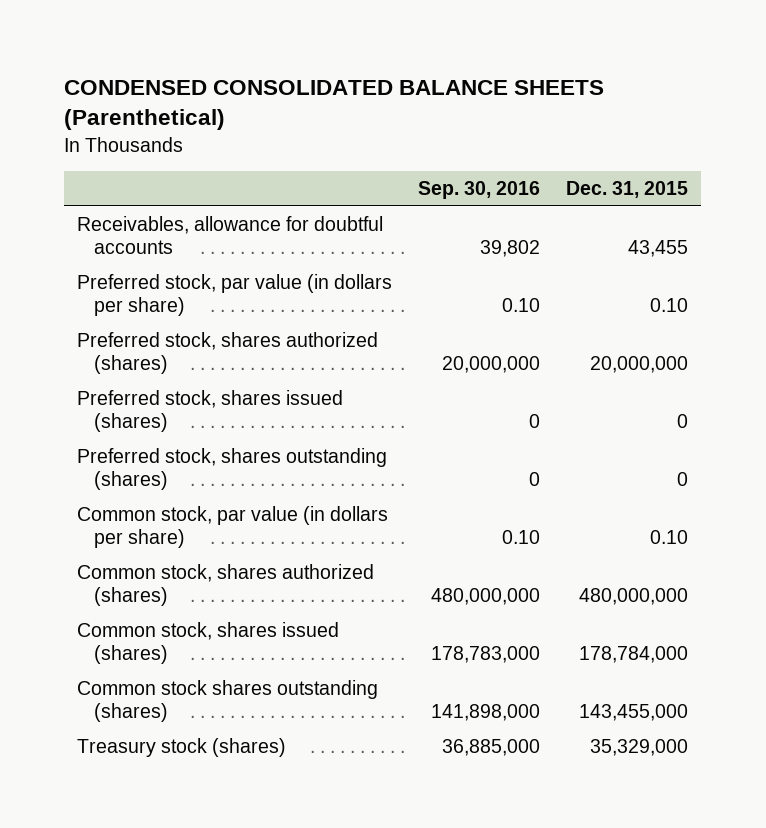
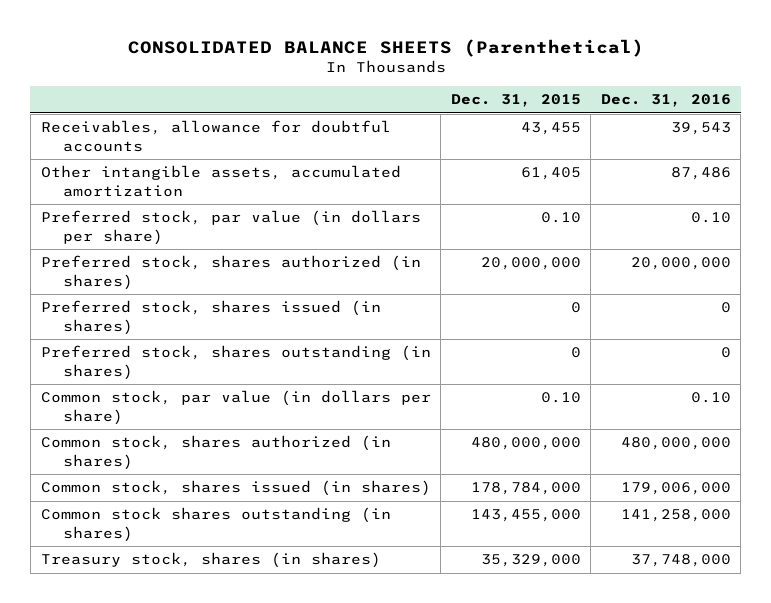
[64,79,605,131] CONDENSED CONSOLIDATED BALANCE SHEETS (Parenthetical) -> [127,38,644,57] CONSOLIDATED BALANCE SHEETS (Parenthetical)
[418,181,541,200] Sep. 30, 2016 -> none
none -> [600,94,731,108] Dec. 31, 2016
none -> [40,165,401,197] Other intangible assets, accumulated amortization
[77,332,379,375] Preferred stock, shares authorized (shares) -> [40,255,421,290] Preferred stock, shares authorized (in shares)
[77,390,344,433] Preferred stock, shares issued (shares) -> [40,300,381,335] Preferred stock, shares issued (in shares)
[77,448,388,491] Preferred stock, shares outstanding (shares) -> [40,345,431,380] Preferred stock, shares outstanding (in shares)
[77,564,375,607] Common stock, shares authorized (shares) -> [40,435,391,470] Common stock, shares authorized (in shares)
[77,622,340,665] Common stock, shares issued (shares) -> [40,480,431,497] Common stock, shares issued (in shares)
[77,680,379,723] Common stock shares outstanding (shares) -> [40,507,391,542] Common stock shares outstanding (in shares)
[77,738,287,758] Treasury stock (shares) -> [40,552,381,569] Treasury stock, shares (in shares)

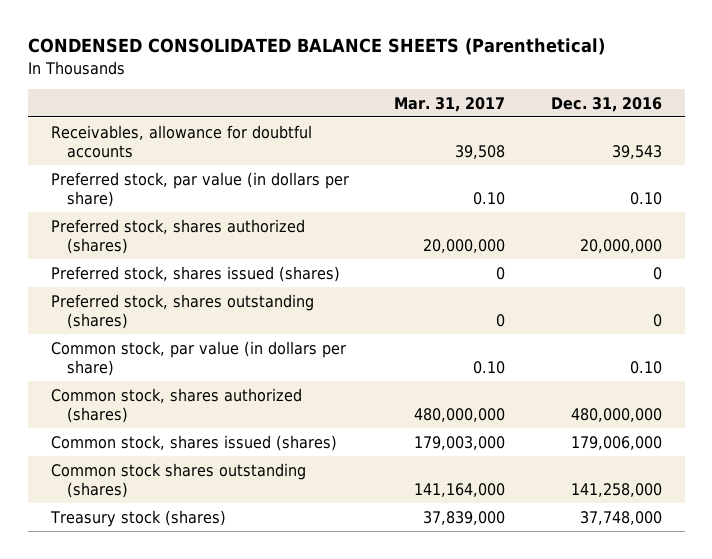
[127,38,644,57] CONSOLIDATED BALANCE SHEETS (Parenthetical) -> [27,38,605,56] CONDENSED CONSOLIDATED BALANCE SHEETS (Parenthetical)
[450,94,581,108] Dec. 31, 2015 -> none
none -> [394,96,506,112] Mar. 31, 2017
[40,165,401,197] Other intangible assets, accumulated amortization -> none
[40,255,421,290] Preferred stock, shares authorized (in shares) -> [50,218,305,255] Preferred stock, shares authorized (shares)
[40,300,381,335] Preferred stock, shares issued (in shares) -> [50,265,340,282] Preferred stock, shares issued (shares)
[40,345,431,380] Preferred stock, shares outstanding (in shares) -> [50,293,314,330] Preferred stock, shares outstanding (shares)
[40,435,391,470] Common stock, shares authorized (in shares) -> [50,387,302,424] Common stock, shares authorized (shares)
[40,480,431,497] Common stock, shares issued (in shares) -> [50,434,337,451] Common stock, shares issued (shares)
[40,507,391,542] Common stock shares outstanding (in shares) -> [50,462,306,499] Common stock shares outstanding (shares)
[40,552,381,569] Treasury stock, shares (in shares) -> [49,509,226,527] Treasury stock (shares)

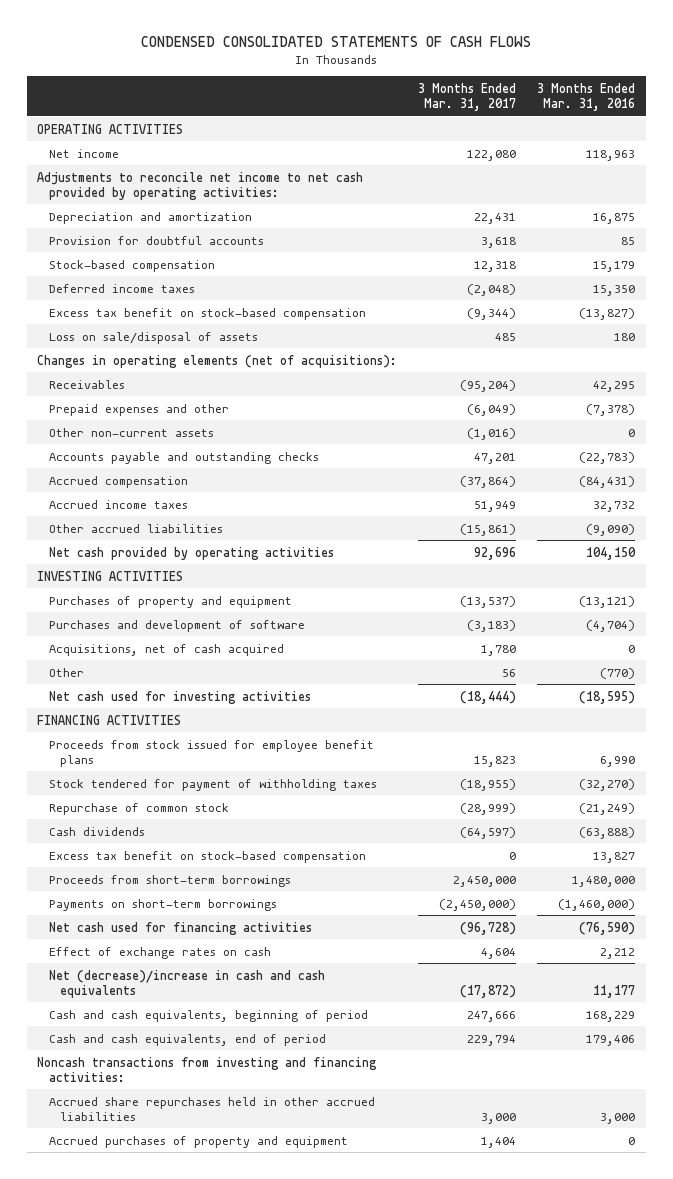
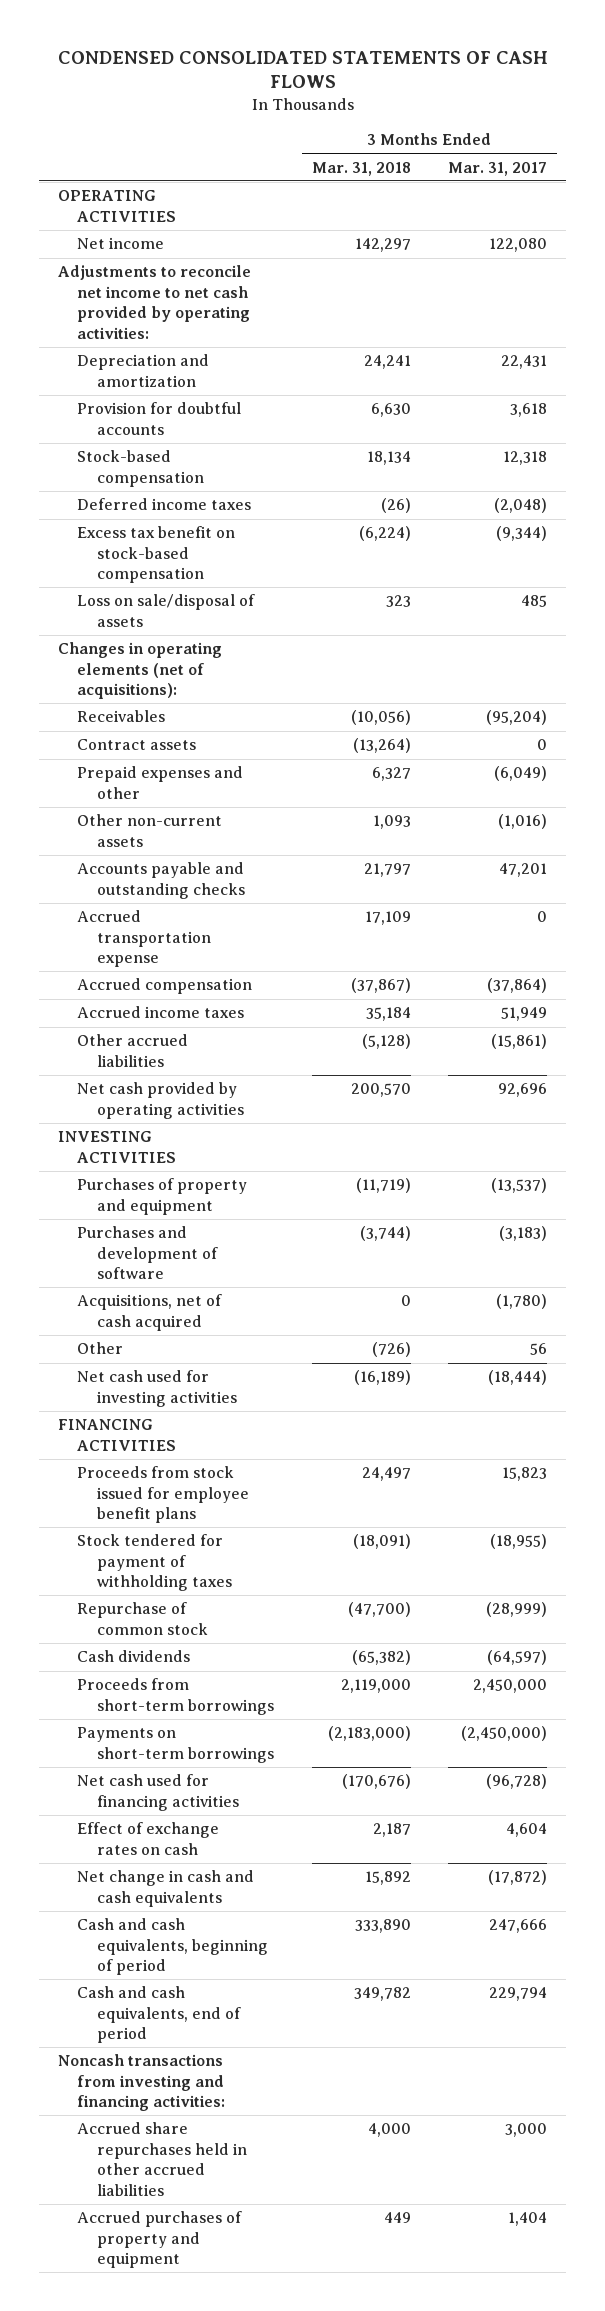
[537,82,636,111] 3 Months Ended Mar. 31, 2016 -> none
none -> [311,161,411,176] Mar. 31, 2018
none -> [77,739,197,751] Contract assets
none -> [77,910,212,968] Accrued transportation expense
[481,644,517,656] 1,780 -> [496,1294,548,1310] (1,780)
[48,850,366,863] Excess tax benefit on stock-based compensation -> none
[48,969,325,998] Net (decrease)/increase in cash and cash equivalents -> [77,1870,255,1907] Net change in cash and cash equivalents

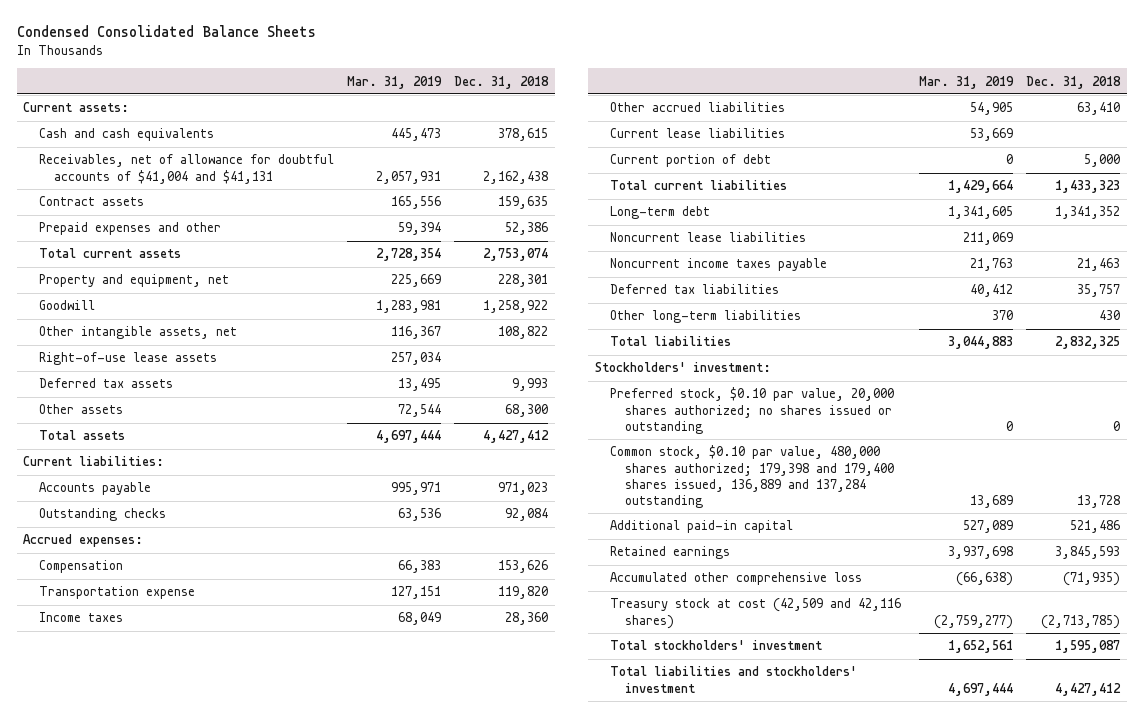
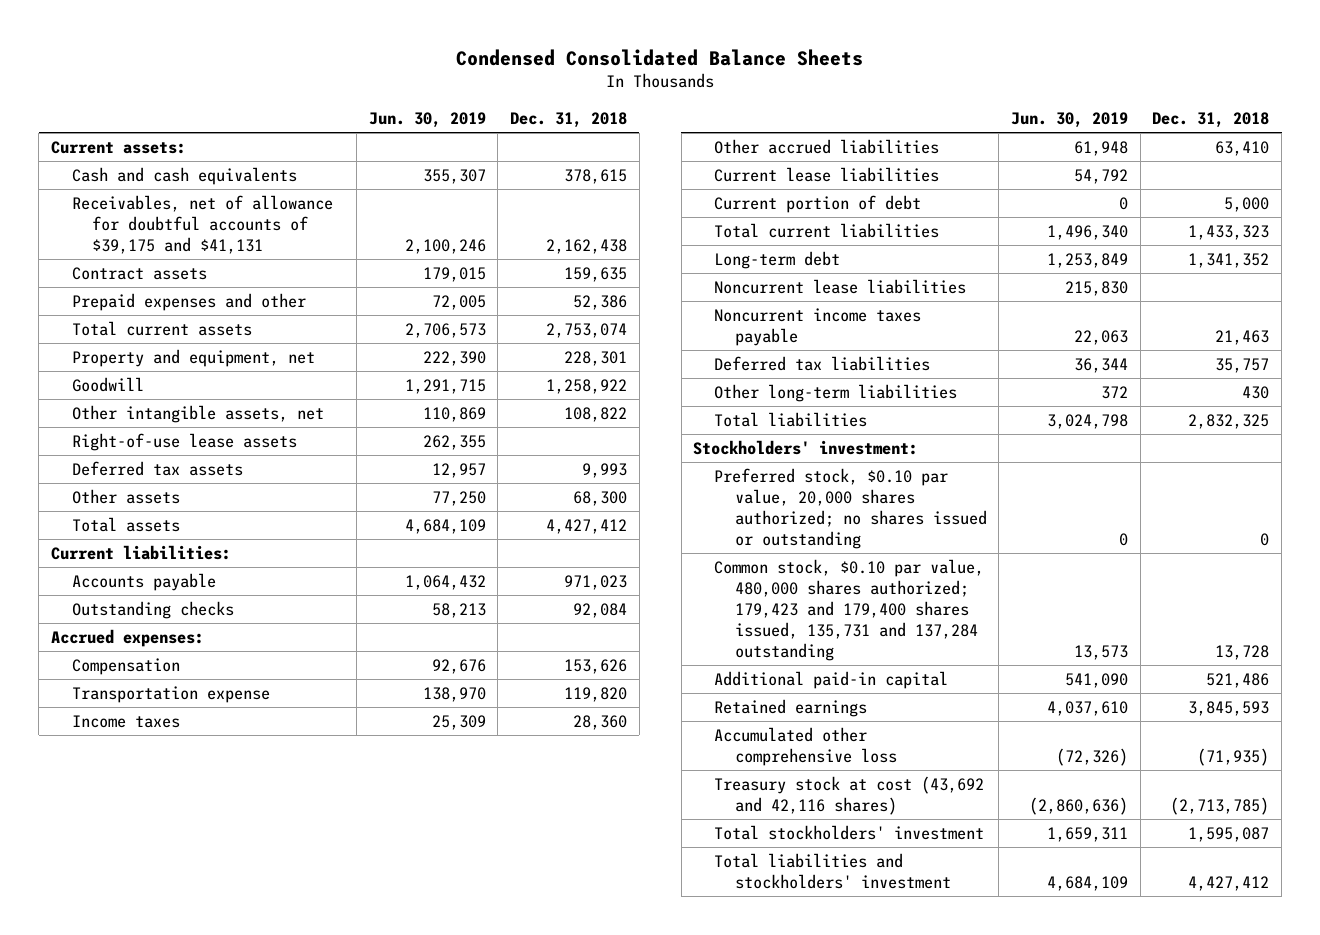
[347,75,443,89] Mar. 31, 2019 -> none
none -> [368,112,486,129] Jun. 30, 2019
[38,154,334,184] Receivables, net of allowance for doubtful accounts of $41,004 and $41,131 -> [71,195,333,254] Receivables, net of allowance for doubtful accounts of $39,175 and $41,131
[610,445,895,509] Common stock, $0.10 par value, 480,000 shares authorized; 179,398 and 179,400 shares issued, 136,889 and 137,284 outstanding -> [713,559,984,661] Common stock, $0.10 par value, 480,000 shares authorized; 179,423 and 179,400 shares issued, 135,731 and 137,284 outstanding
[610,598,902,629] Treasury stock at cost (42,509 and 42,116 shares) -> [713,776,984,815] Treasury stock at cost (43,692 and 42,116 shares)

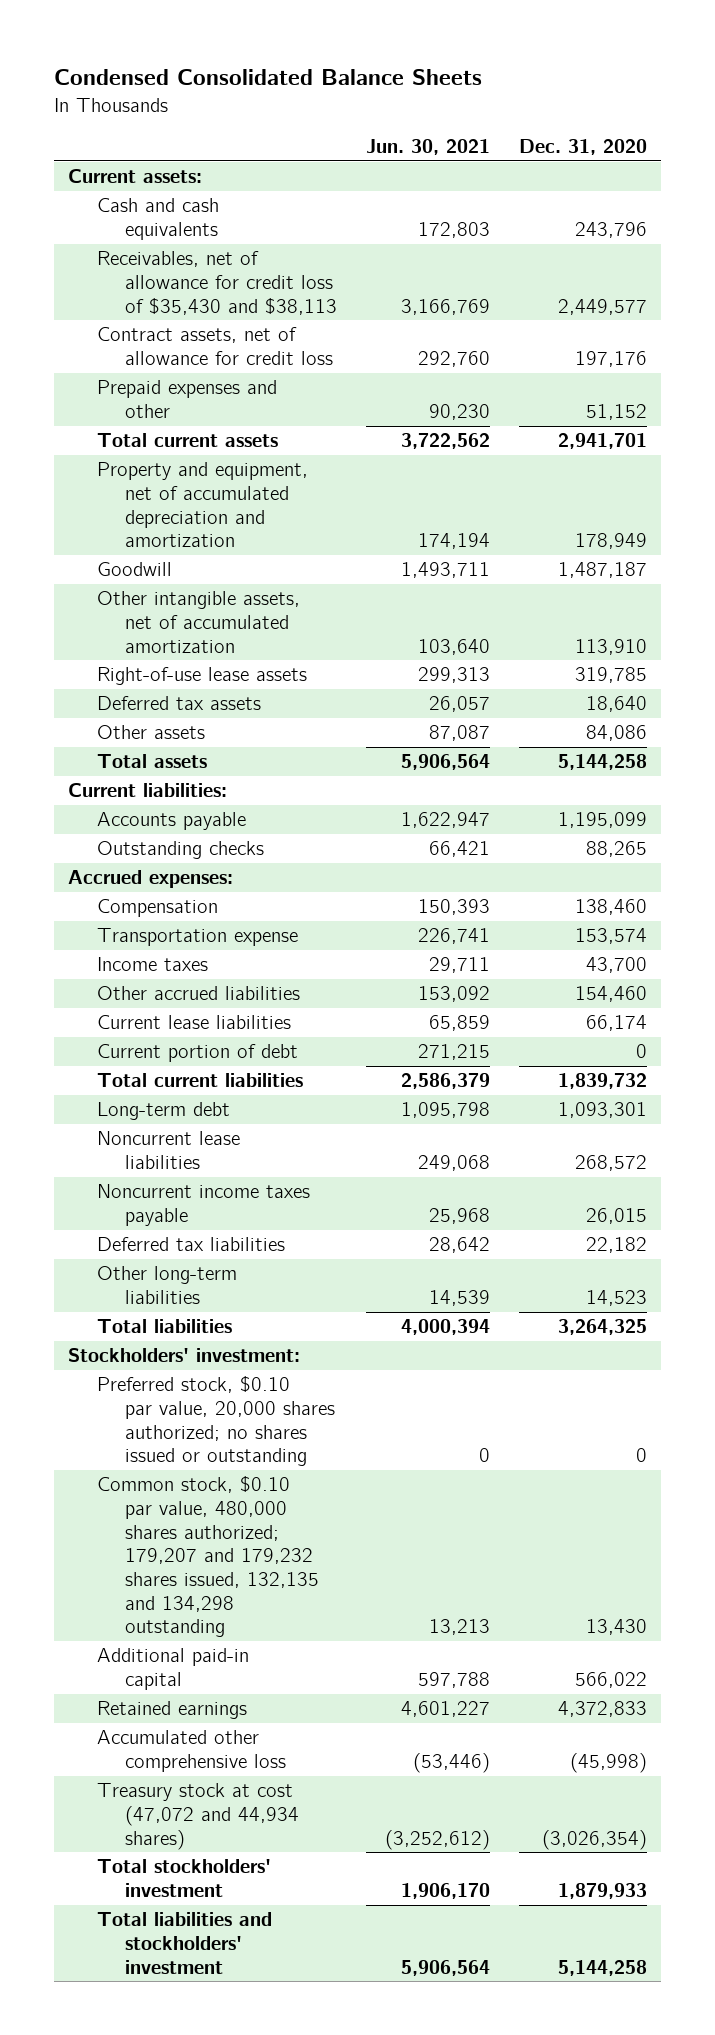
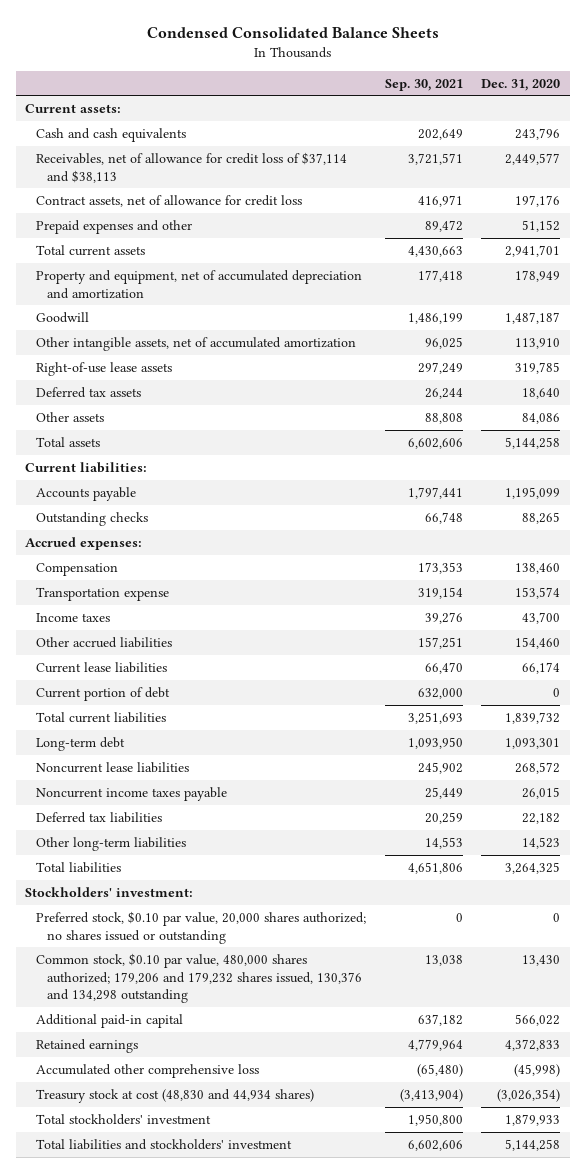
[366,139,491,156] Jun. 30, 2021 -> none
none -> [384,78,463,91] Sep. 30, 2021
[96,251,338,315] Receivables, net of allowance for credit loss of $35,430 and $38,113 -> [36,151,348,183] Receivables, net of allowance for credit loss of $37,114 and $38,113
[96,1476,320,1638] Common stock, $0.10 par value, 480,000 shares authorized; 179,207 and 179,232 shares issued, 132,135 and 134,298 outstanding -> [36,952,362,1004] Common stock, $0.10 par value, 480,000 shares authorized; 179,206 and 179,232 shares issued, 130,376 and 134,298 outstanding
[96,1783,300,1850] Treasury stock at cost (47,072 and 44,934 shares) -> [36,1088,315,1103] Treasury stock at cost (48,830 and 44,934 shares)

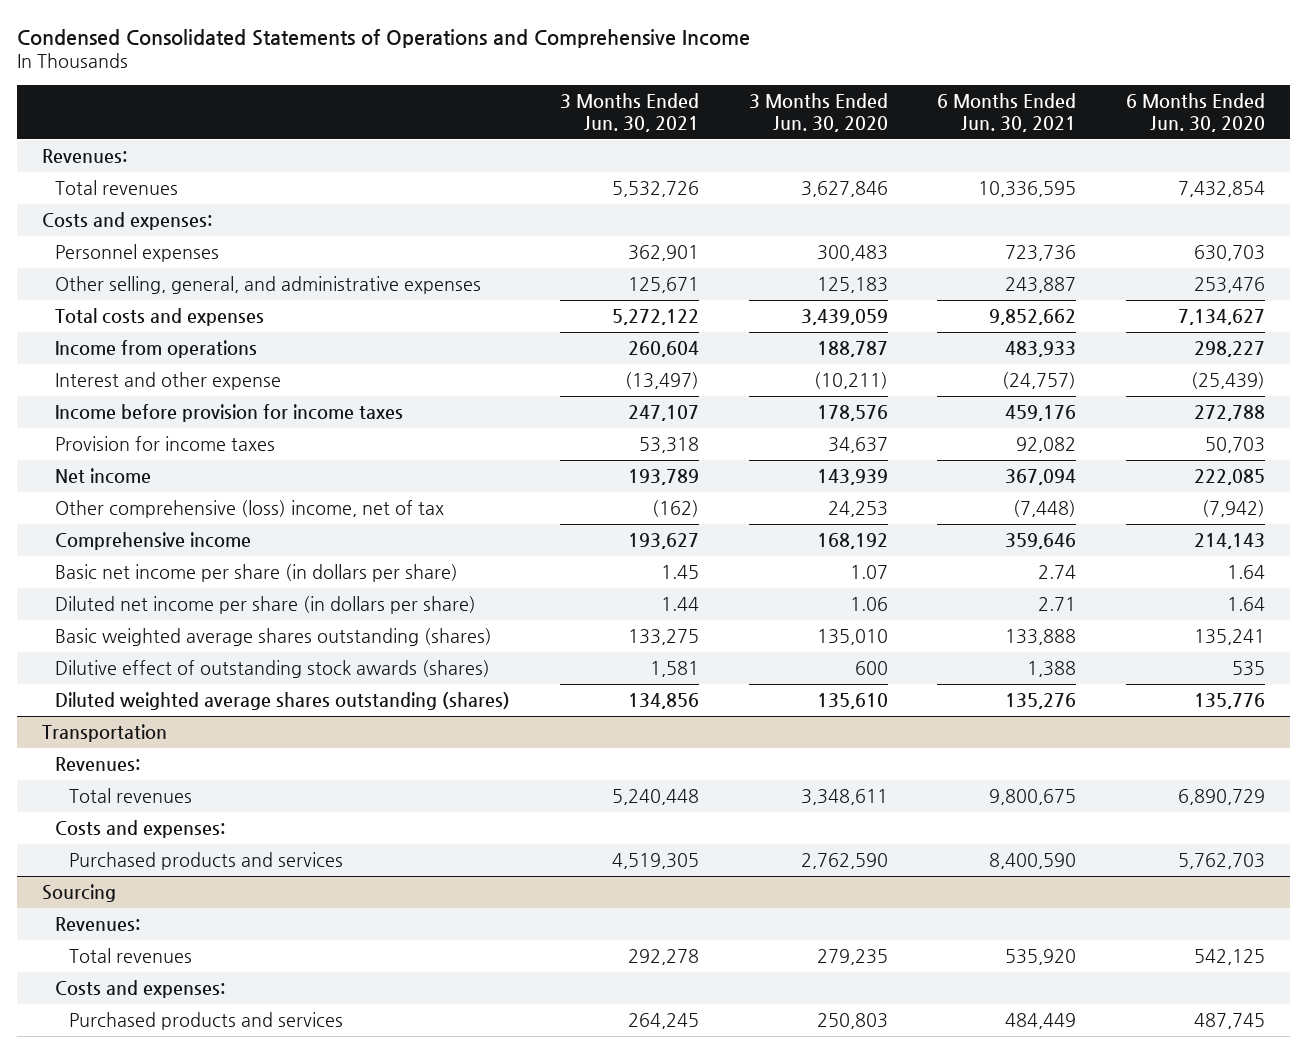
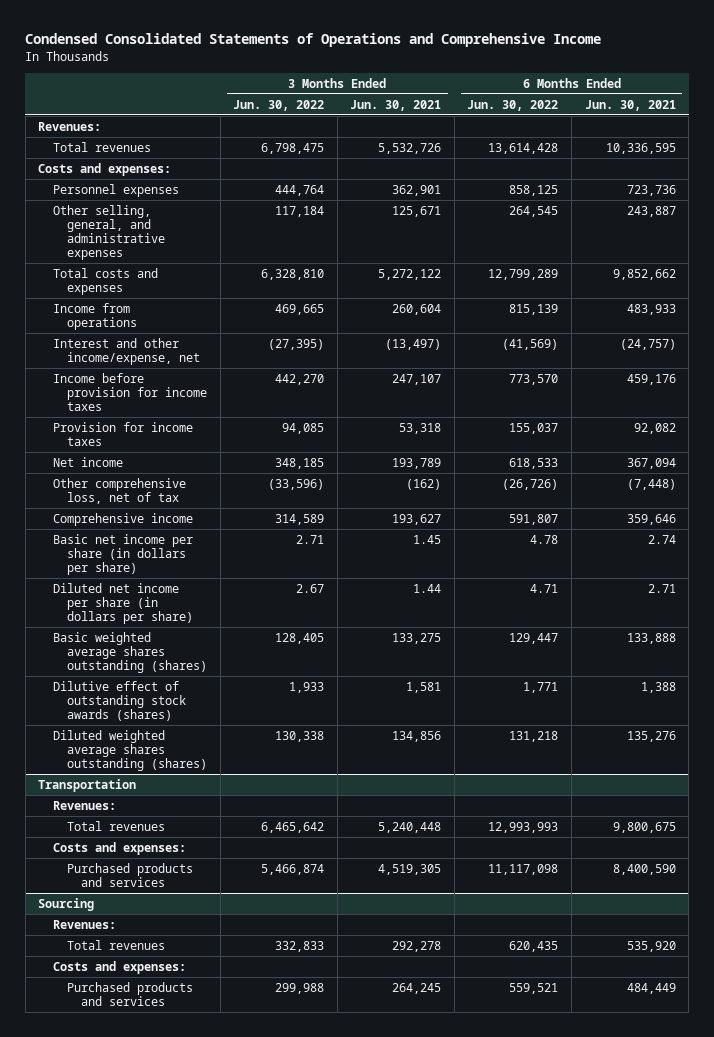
[748,92,888,133] 3 Months Ended Jun. 30, 2020 -> none
[1126,92,1266,133] 6 Months Ended Jun. 30, 2020 -> none
none -> [233,99,325,111] Jun. 30, 2022
none -> [467,99,559,111] Jun. 30, 2022
[55,371,282,390] Interest and other expense -> [52,337,200,365] Interest and other income/expense, net
[55,499,445,518] Other comprehensive (loss) income, net of tax -> [52,477,186,504] Other comprehensive loss, net of tax

